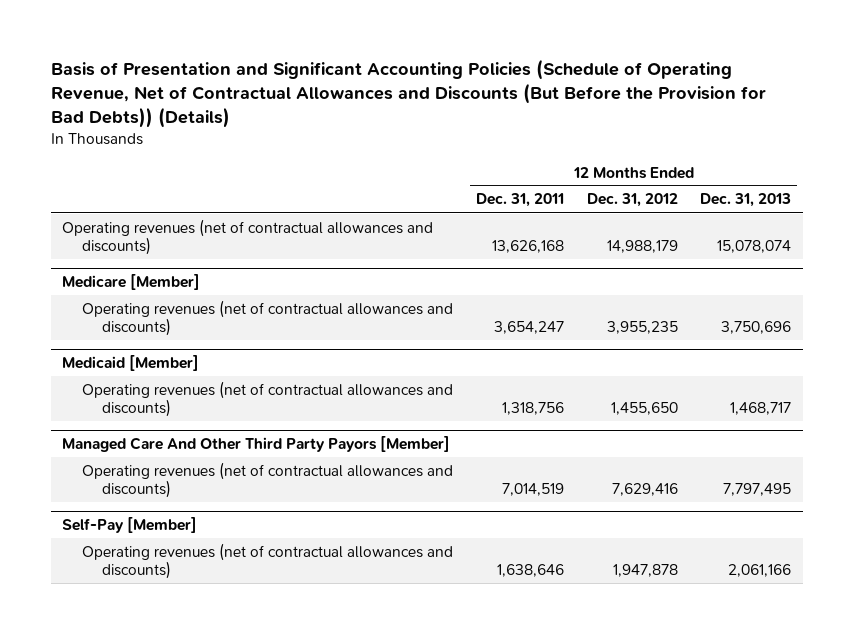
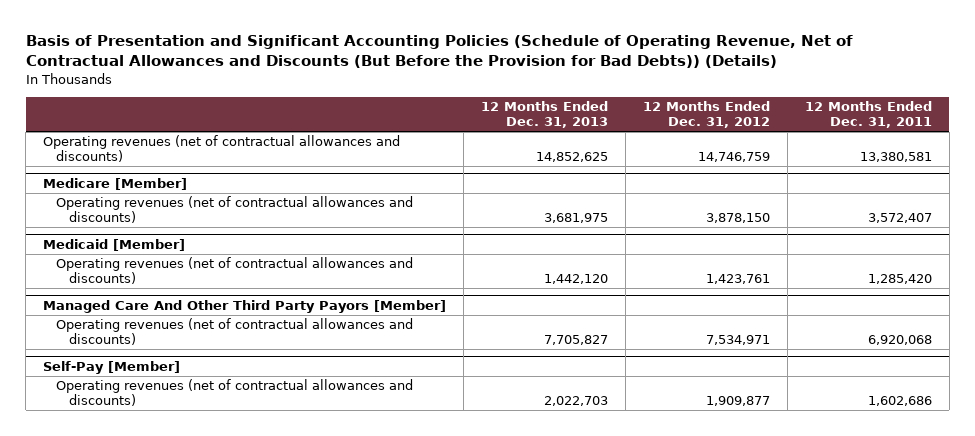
[491,239,564,253] 13,626,168 -> [859,152,932,163] 13,380,581
[606,239,678,253] 14,988,179 -> [698,152,771,163] 14,746,759
[717,239,792,253] 15,078,074 -> [536,152,609,163] 14,852,625
[493,320,564,334] 3,654,247 -> [867,213,932,224] 3,572,407
[606,320,678,334] 3,955,235 -> [706,213,771,224] 3,878,150
[721,320,792,334] 3,750,696 -> [544,213,609,224] 3,681,975
[501,401,564,415] 1,318,756 -> [867,274,932,285] 1,285,420
[610,401,678,415] 1,455,650 -> [706,274,771,285] 1,423,761
[730,401,792,415] 1,468,717 -> [544,274,609,285] 1,442,120
[501,482,564,496] 7,014,519 -> [867,335,932,346] 6,920,068
[611,482,678,496] 7,629,416 -> [706,335,771,346] 7,534,971
[723,482,792,496] 7,797,495 -> [544,335,609,346] 7,705,827
[496,563,564,577] 1,638,646 -> [867,396,932,407] 1,602,686
[612,563,678,577] 1,947,878 -> [706,396,771,407] 1,909,877
[728,563,792,577] 2,061,166 -> [544,396,609,407] 2,022,703

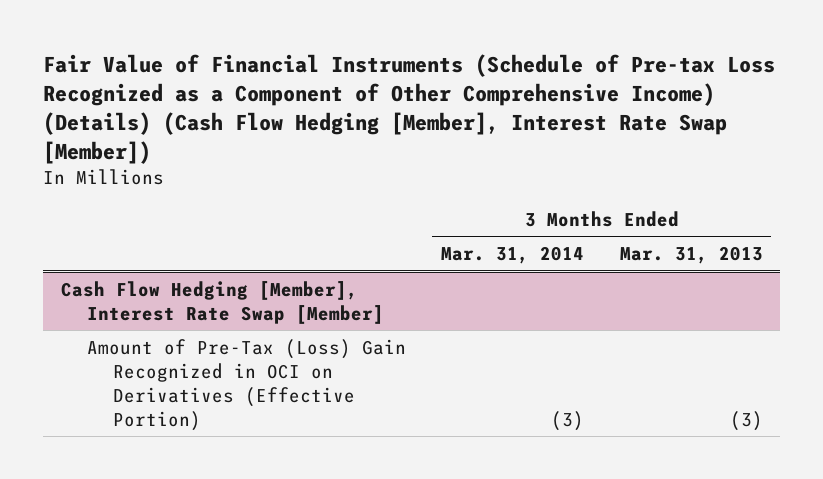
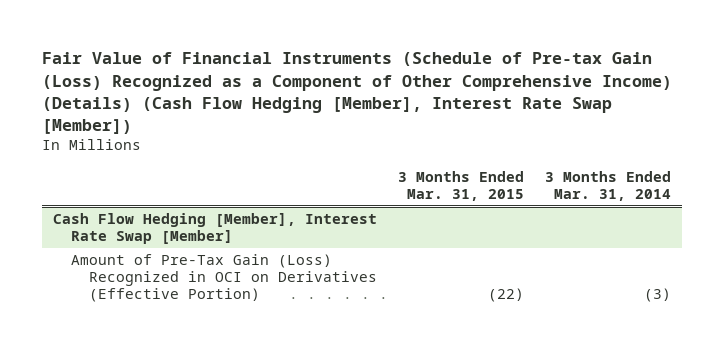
[43,54,776,164] Fair Value of Financial Instruments (Schedule of Pre-tax Loss Recognized as a Component of Other Comprehensive Income) (Details) (Cash Flow Hedging [Member], Interest Rate Swap [Member]) -> [42,52,673,135] Fair Value of Financial Instruments (Schedule of Pre-tax Gain (Loss) Recognized as a Component of Other Comprehensive Income) (Details) (Cash Flow Hedging [Member], Interest Rate Swap [Member])
[619,245,763,264] Mar. 31, 2013 -> none
none -> [398,170,525,201] 3 Months Ended Mar. 31, 2015
[86,338,406,431] Amount of Pre-Tax (Loss) Gain Recognized in OCI on Derivatives (Effective Portion) -> [71,254,378,303] Amount of Pre-Tax Gain (Loss) Recognized in OCI on Derivatives (Effective Portion)

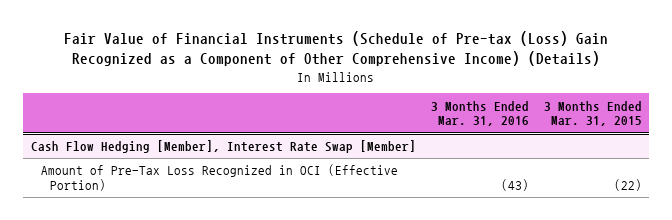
[42,52,673,135] Fair Value of Financial Instruments (Schedule of Pre-tax Gain (Loss) Recognized as a Component of Other Comprehensive Income) (Details) (Cash Flow Hedging [Member], Interest Rate Swap [Member]) -> [64,31,609,67] Fair Value of Financial Instruments (Schedule of Pre-tax (Loss) Gain Recognized as a Component of Other Comprehensive Income) (Details)
[545,170,672,201] 3 Months Ended Mar. 31, 2014 -> none
none -> [430,100,529,127] 3 Months Ended Mar. 31, 2016
[71,254,378,303] Amount of Pre-Tax Gain (Loss) Recognized in OCI on Derivatives (Effective Portion) -> [40,164,398,192] Amount of Pre-Tax Loss Recognized in OCI (Effective Portion)

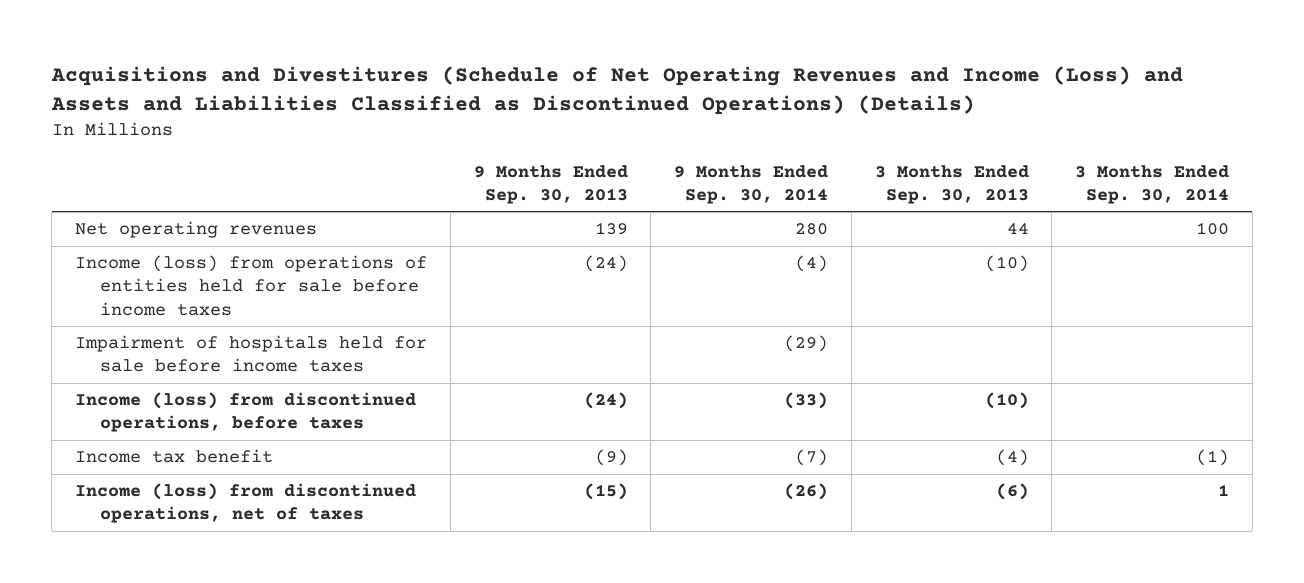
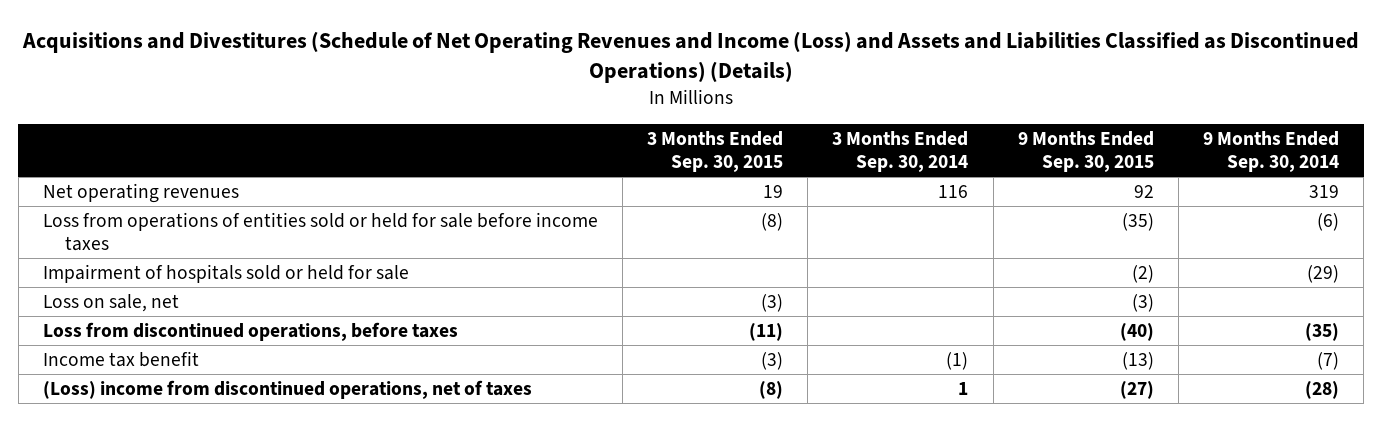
[473,164,628,204] 9 Months Ended Sep. 30, 2013 -> none
[874,164,1029,204] 3 Months Ended Sep. 30, 2013 -> none
none -> [647,130,784,172] 3 Months Ended Sep. 30, 2015
none -> [1017,130,1154,172] 9 Months Ended Sep. 30, 2015
[795,223,829,236] 280 -> [1308,185,1339,199] 319
[1196,222,1230,236] 100 -> [938,185,969,199] 116
[75,255,428,316] Income (loss) from operations of entities held for sale before income taxes -> [43,212,599,252] Loss from operations of entities sold or held for sale before income taxes
[795,255,829,273] (4) -> [1316,213,1339,232] (6)
[75,335,428,373] Impairment of hospitals held for sale before income taxes -> [43,264,410,284] Impairment of hospitals sold or held for sale
none -> [43,294,180,313] Loss on sale, net
[75,392,417,433] Income (loss) from discontinued operations, before taxes -> [43,322,459,342] Loss from discontinued operations, before taxes
[784,392,829,410] (33) -> [1304,323,1339,342] (35)
[75,483,417,524] Income (loss) from discontinued operations, net of taxes -> [43,380,533,400] (Loss) income from discontinued operations, net of taxes
[784,483,829,501] (26) -> [1304,381,1339,400] (28)

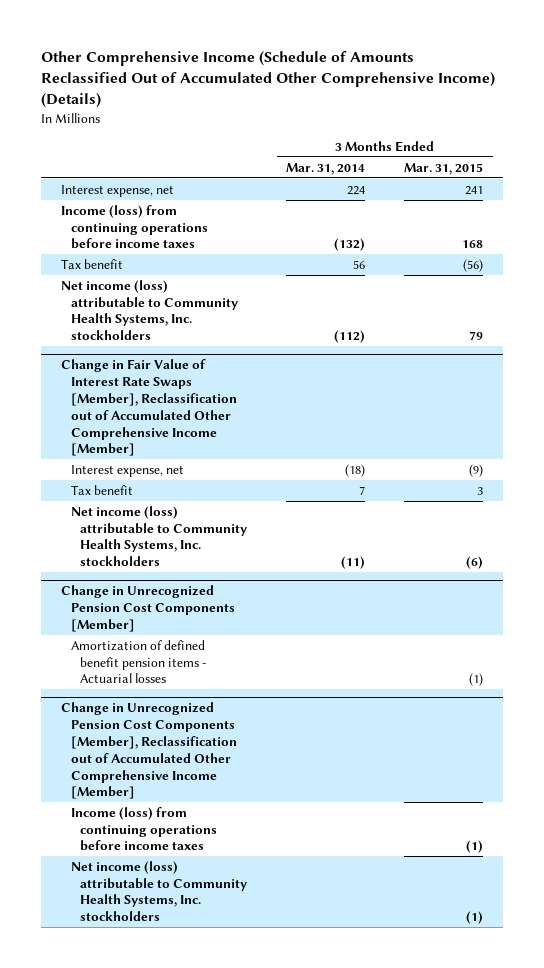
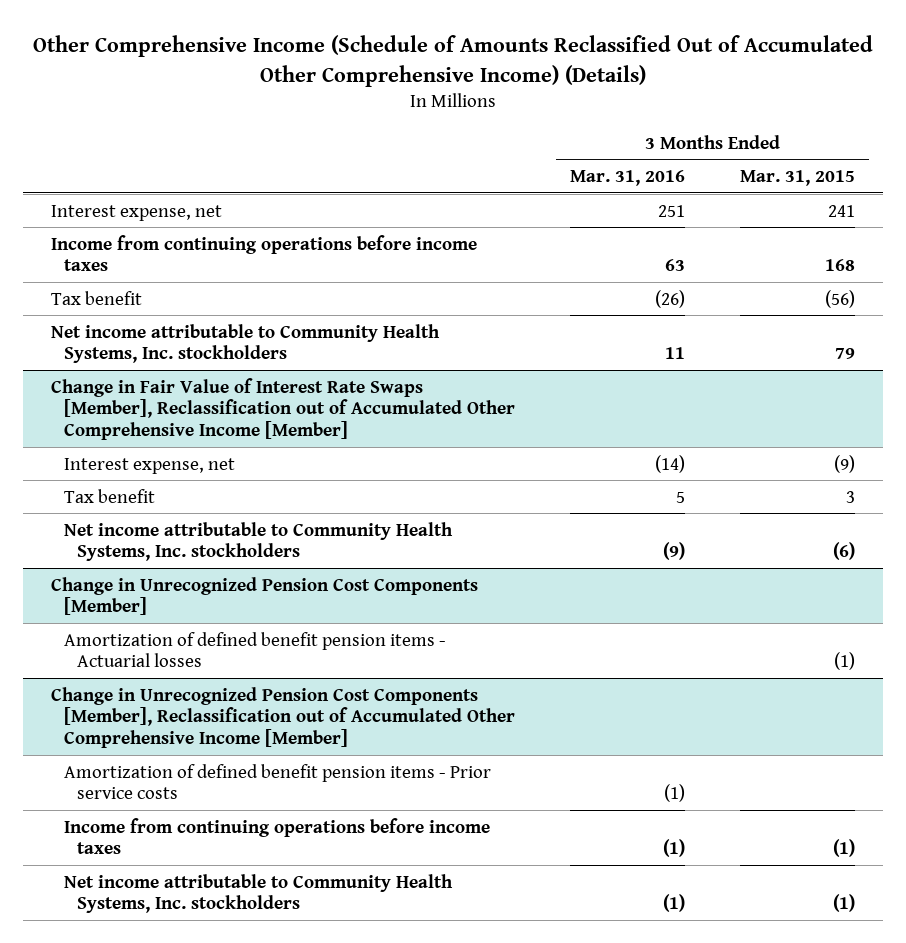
[286,162,366,175] Mar. 31, 2014 -> none
none -> [570,170,686,187] Mar. 31, 2016
[60,204,208,250] Income (loss) from continuing operations before income taxes -> [50,234,477,272] Income from continuing operations before income taxes
[60,279,238,341] Net income (loss) attributable to Community Health Systems, Inc. stockholders -> [50,323,440,364] Net income attributable to Community Health Systems, Inc. stockholders
[70,505,248,567] Net income (loss) attributable to Community Health Systems, Inc. stockholders -> [64,521,454,562] Net income attributable to Community Health Systems, Inc. stockholders
none -> [64,763,492,800] Amortization of defined benefit pension items - Prior service costs
[70,806,218,852] Income (loss) from continuing operations before income taxes -> [64,817,491,855] Income from continuing operations before income taxes
[70,860,248,922] Net income (loss) attributable to Community Health Systems, Inc. stockholders -> [64,873,454,914] Net income attributable to Community Health Systems, Inc. stockholders

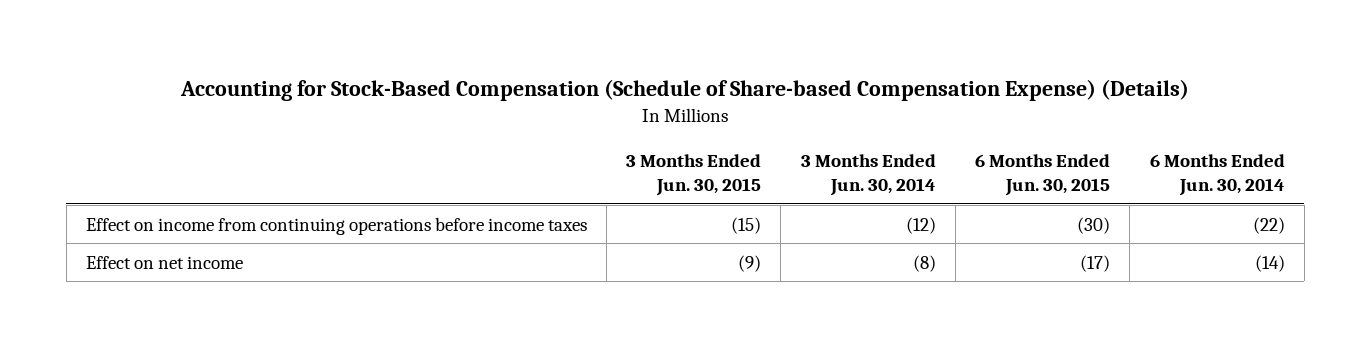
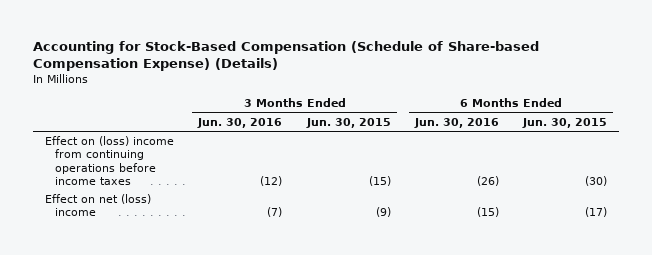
[800,153,936,197] 3 Months Ended Jun. 30, 2014 -> none
[1149,153,1285,197] 6 Months Ended Jun. 30, 2014 -> none
none -> [197,118,283,129] Jun. 30, 2016
none -> [413,118,499,129] Jun. 30, 2016
[85,216,587,235] Effect on income from continuing operations before income taxes -> [45,136,175,185] Effect on (loss) income from continuing operations before income taxes
[85,255,243,269] Effect on net income -> [45,194,152,217] Effect on net (loss) income

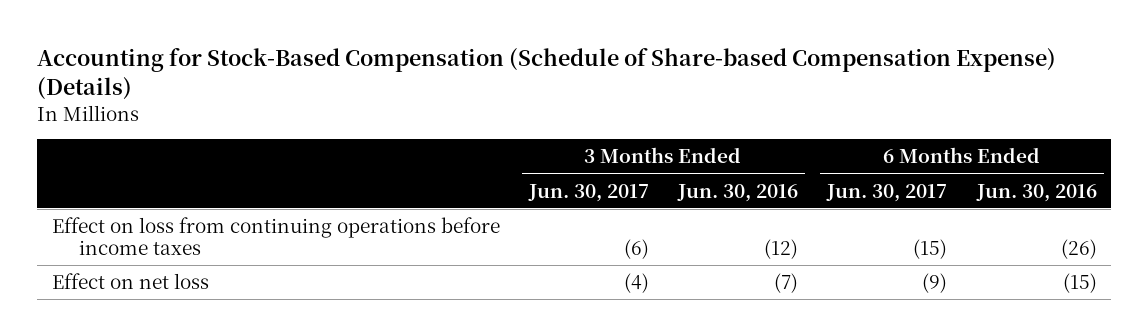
[305,118,391,129] Jun. 30, 2015 -> none
[521,118,607,129] Jun. 30, 2015 -> none
none -> [527,183,649,202] Jun. 30, 2017
none -> [826,183,948,202] Jun. 30, 2017
[45,136,175,185] Effect on (loss) income from continuing operations before income taxes -> [51,216,500,255] Effect on loss from continuing operations before income taxes
[45,194,152,217] Effect on net (loss) income -> [51,272,209,289] Effect on net loss

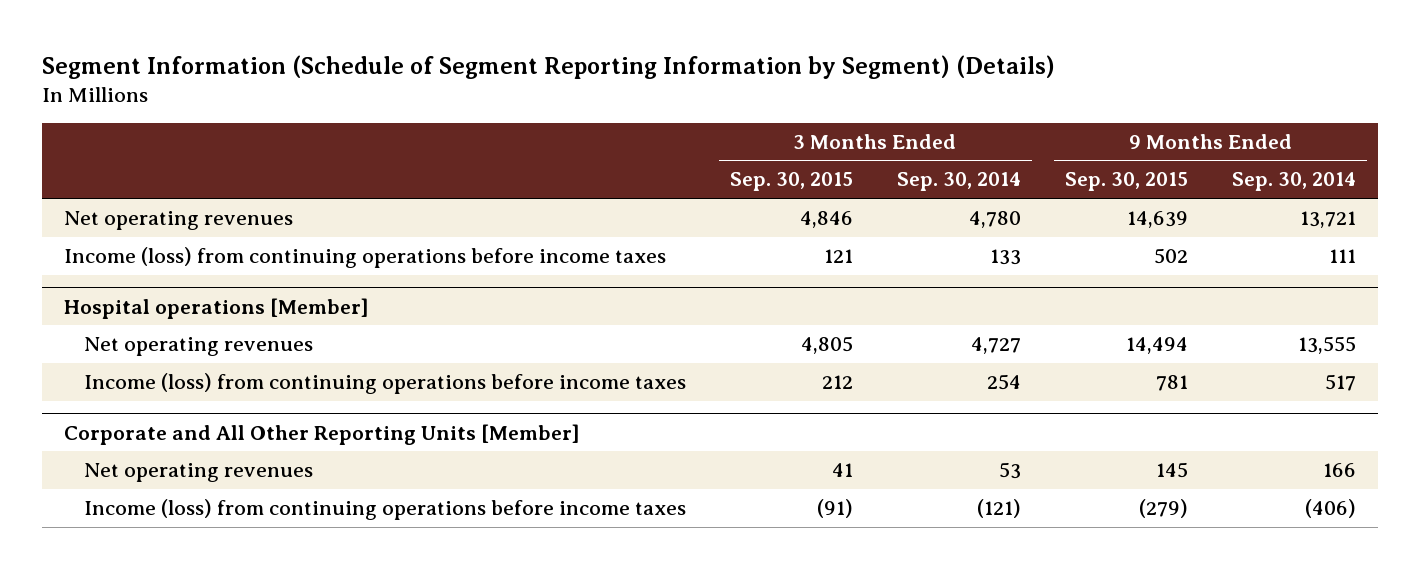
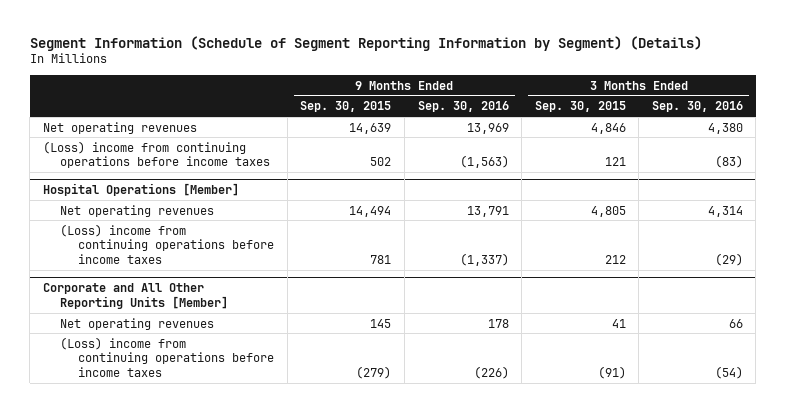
[896,172,1021,192] Sep. 30, 2014 -> none
[1232,172,1357,192] Sep. 30, 2014 -> none
none -> [417,101,509,113] Sep. 30, 2016
none -> [651,101,743,113] Sep. 30, 2016
[63,246,666,268] Income (loss) from continuing operations before income taxes -> [42,140,271,169] (Loss) income from continuing operations before income taxes
[63,297,369,319] Hospital operations [Member] -> [42,182,239,196] Hospital Operations [Member]
[83,372,686,394] Income (loss) from continuing operations before income taxes -> [60,223,275,265] (Loss) income from continuing operations before income taxes
[83,498,686,520] Income (loss) from continuing operations before income taxes -> [60,336,275,378] (Loss) income from continuing operations before income taxes

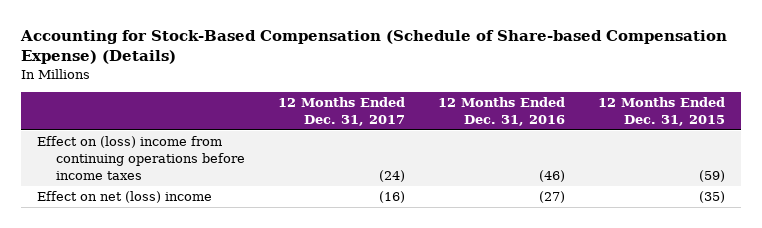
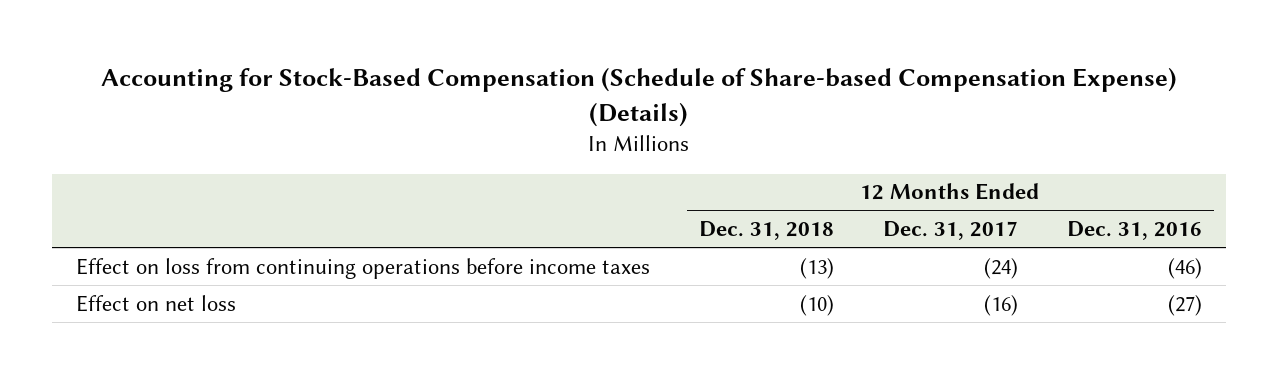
[597,97,725,127] 12 Months Ended Dec. 31, 2015 -> none
none -> [699,221,835,241] Dec. 31, 2018
[37,136,246,180] Effect on (loss) income from continuing operations before income taxes -> [76,257,651,279] Effect on loss from continuing operations before income taxes
[37,191,213,204] Effect on net (loss) income -> [76,294,237,312] Effect on net loss

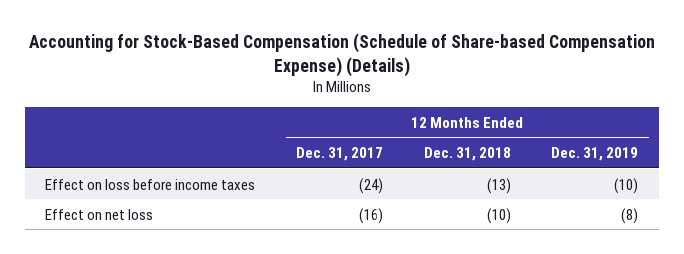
[1066,221,1202,241] Dec. 31, 2016 -> none
none -> [551,147,639,162] Dec. 31, 2019
[76,257,651,279] Effect on loss from continuing operations before income taxes -> [45,178,256,190] Effect on loss before income taxes

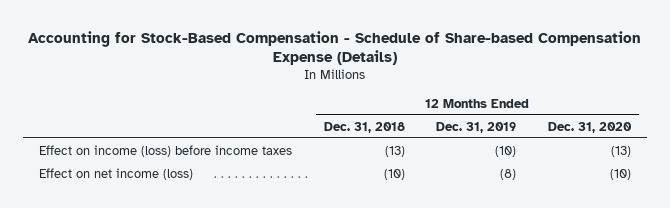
[28,33,655,77] Accounting for Stock-Based Compensation (Schedule of Share-based Compensation Expense) (Details) -> [28,30,642,66] Accounting for Stock-Based Compensation - Schedule of Share-based Compensation Expense (Details)
[295,147,383,162] Dec. 31, 2017 -> none
none -> [548,121,633,133] Dec. 31, 2020
[45,178,256,190] Effect on loss before income taxes -> [39,144,293,157] Effect on income (loss) before income taxes
[45,208,154,220] Effect on net loss -> [39,167,194,180] Effect on net income (loss)

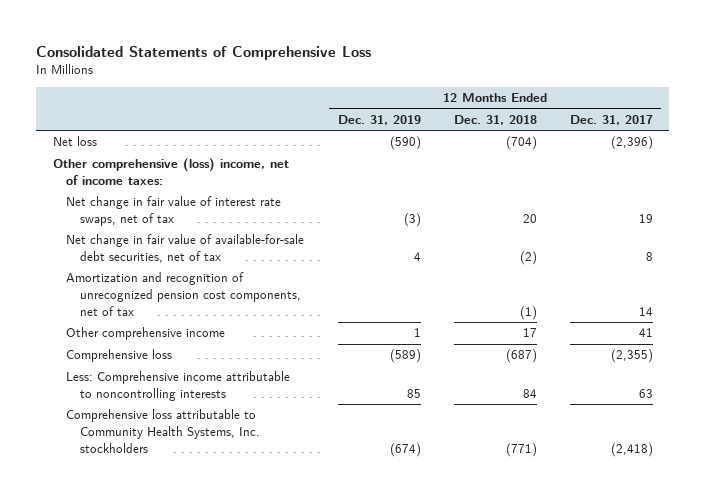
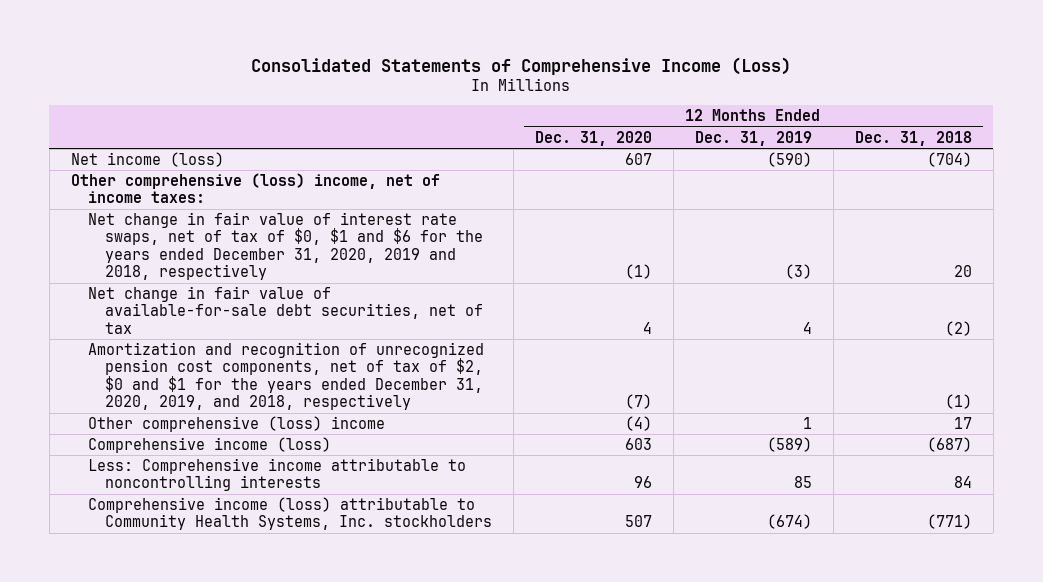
[36,45,372,60] Consolidated Statements of Comprehensive Loss -> [251,56,792,75] Consolidated Statements of Comprehensive Income (Loss)
[569,114,653,125] Dec. 31, 2017 -> none
none -> [534,130,652,146] Dec. 31, 2020
[53,136,98,147] Net loss -> [70,151,224,167] Net income (loss)
[66,196,282,227] Net change in fair value of interest rate swaps, net of tax -> none
none -> [87,211,483,281] Net change in fair value of interest rate swaps, net of tax of $0, $1 and $6 for the years ended December 31, 2020, 2019 and 2018, respectively
[66,272,301,316] Amortization and recognition of unrecognized pension cost components, net of tax -> [87,341,484,411] Amortization and recognition of unrecognized pension cost components, net of tax of $2, $0 and $1 for the years ended December 31, 2020, 2019, and 2018, respectively
[66,327,226,341] Other comprehensive income -> [87,415,385,432] Other comprehensive (loss) income
[66,349,173,363] Comprehensive loss -> [87,436,331,453] Comprehensive income (loss)
[66,409,260,453] Comprehensive loss attributable to Community Health Systems, Inc. stockholders -> [87,496,492,531] Comprehensive income (loss) attributable to Community Health Systems, Inc. stockholders

